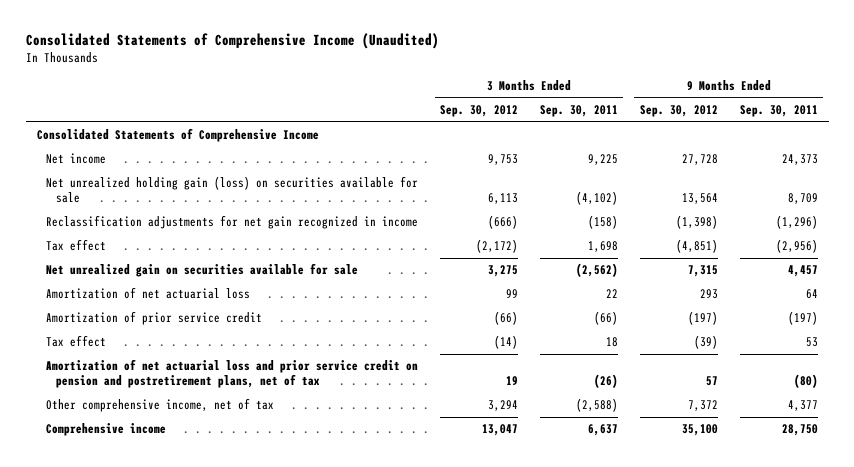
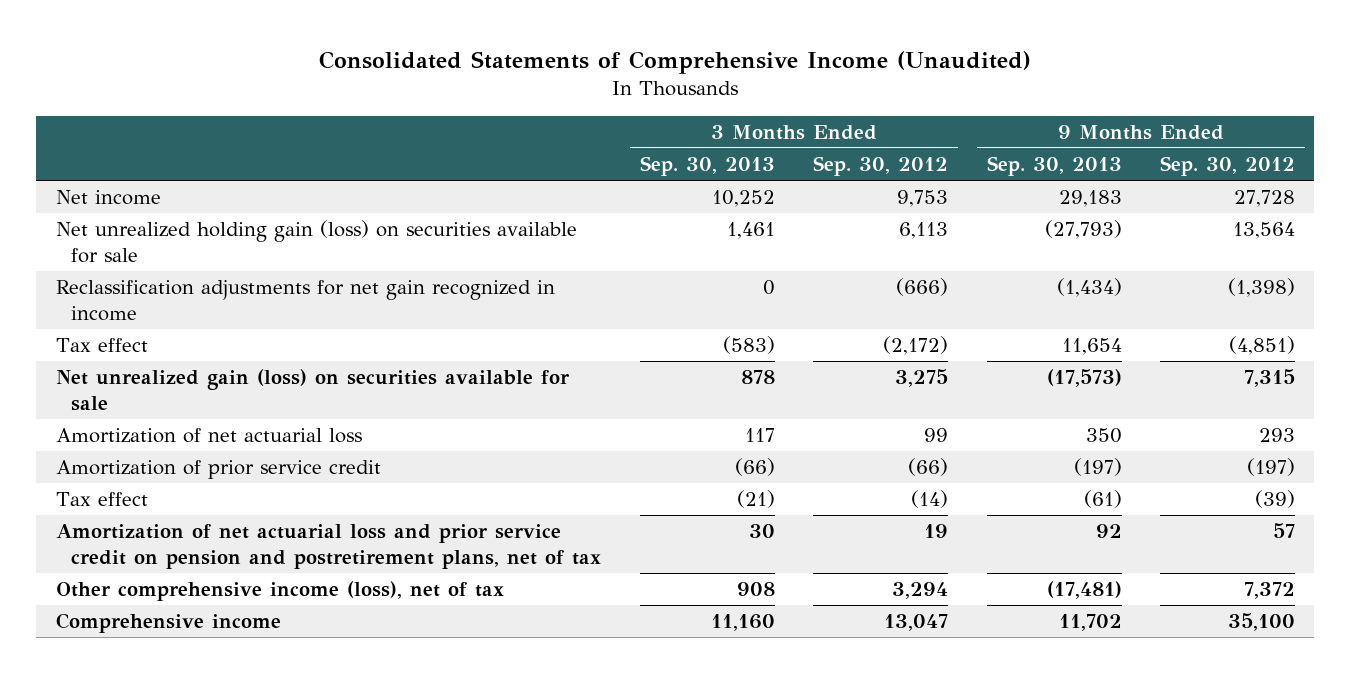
[540,105,619,118] Sep. 30, 2011 -> none
[739,105,818,118] Sep. 30, 2011 -> none
none -> [639,156,775,177] Sep. 30, 2013
none -> [986,156,1122,177] Sep. 30, 2013
[36,128,319,143] Consolidated Statements of Comprehensive Income -> none
[46,263,359,278] Net unrealized gain on securities available for sale -> [55,369,570,411] Net unrealized gain (loss) on securities available for sale
[46,398,275,413] Other comprehensive income, net of tax -> [55,581,504,602] Other comprehensive income (loss), net of tax

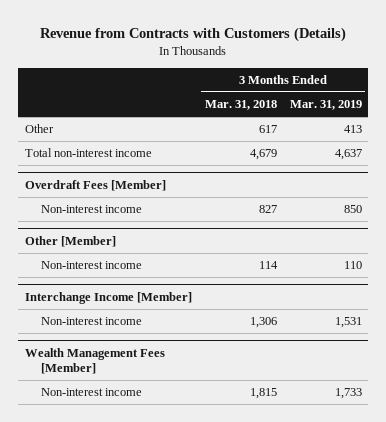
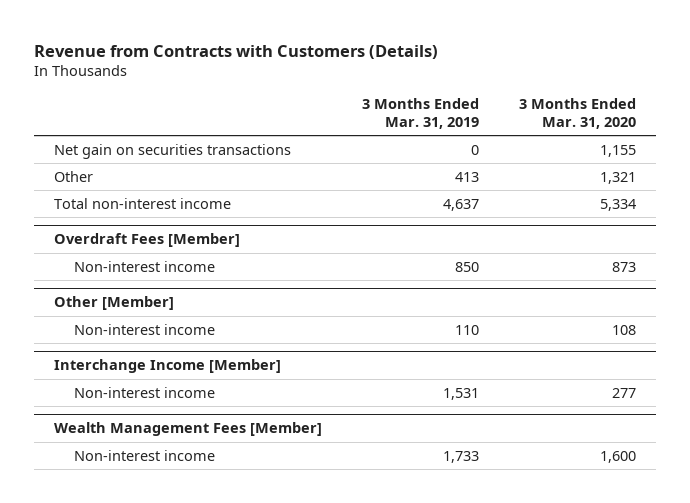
[204,100,277,111] Mar. 31, 2018 -> none
none -> [518,98,636,129] 3 Months Ended Mar. 31, 2020
none -> [54,143,292,159] Net gain on securities transactions

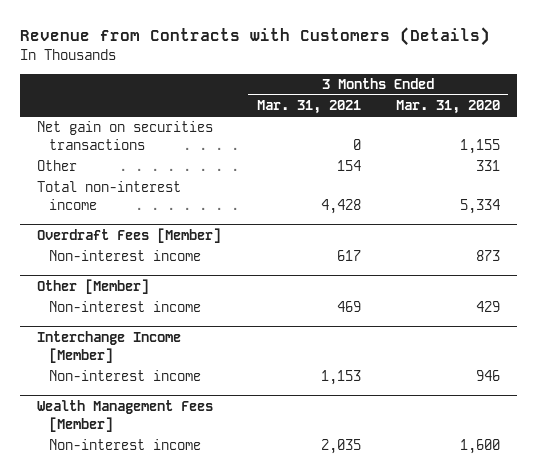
[361,98,479,129] 3 Months Ended Mar. 31, 2019 -> none
none -> [256,100,361,115] Mar. 31, 2021
[599,171,636,184] 1,321 -> [475,160,500,172] 331
[611,324,636,335] 108 -> [475,301,500,313] 429
[611,387,636,398] 277 -> [475,370,500,382] 946

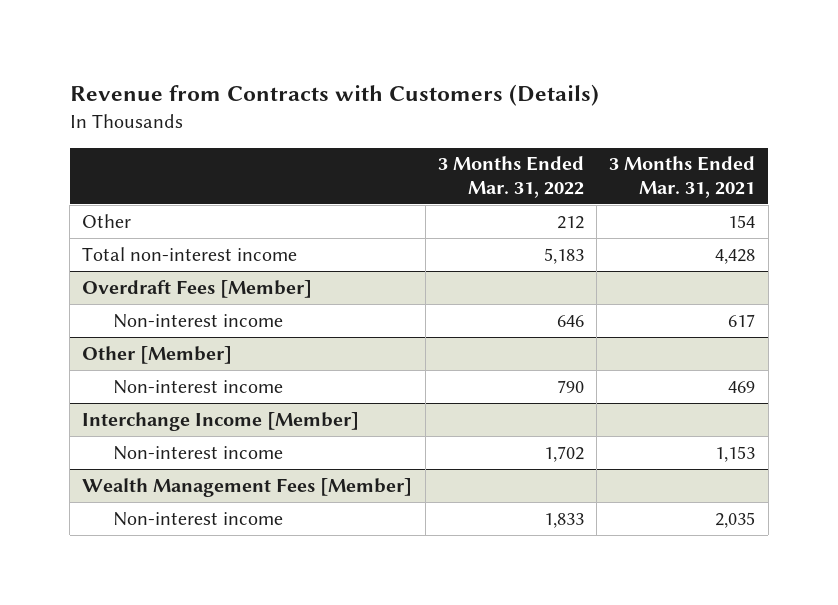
[395,100,500,115] Mar. 31, 2020 -> none
none -> [437,156,584,198] 3 Months Ended Mar. 31, 2022
[37,121,214,150] Net gain on securities transactions -> none

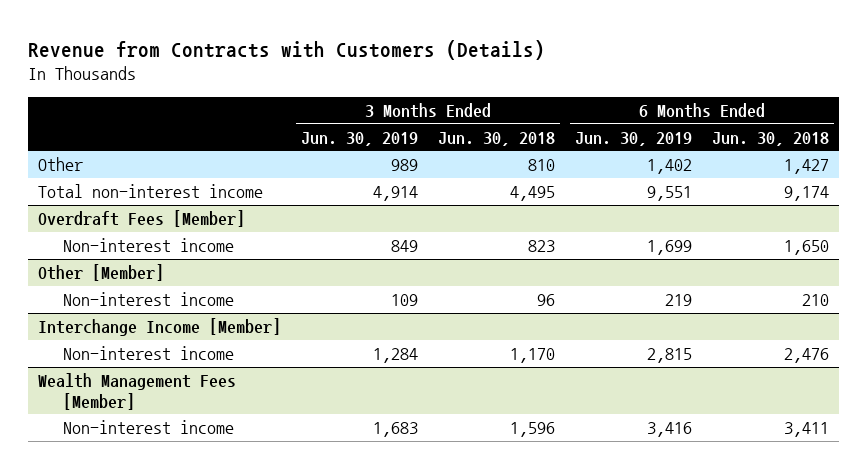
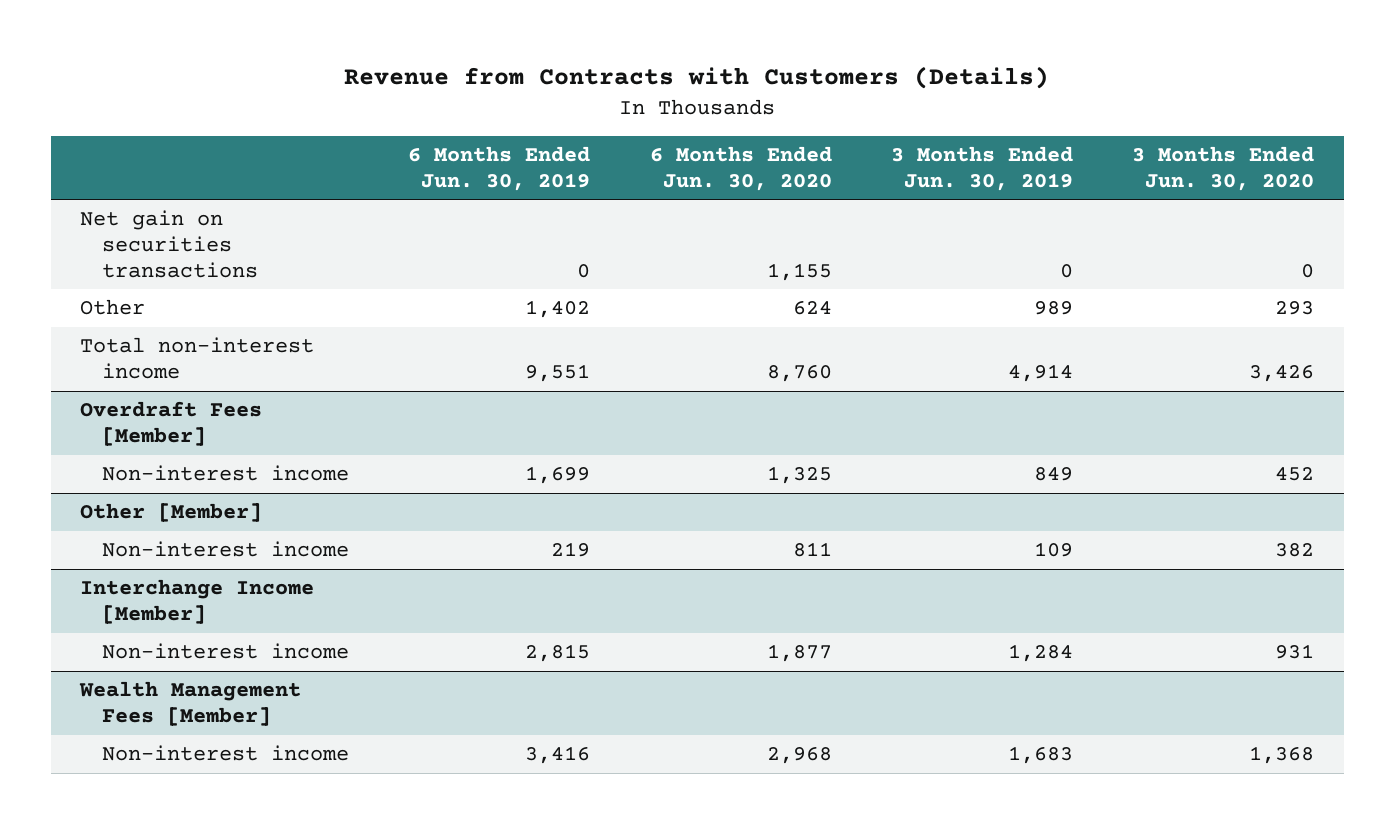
[438,131,556,146] Jun. 30, 2018 -> none
[712,131,830,146] Jun. 30, 2018 -> none
none -> [649,145,832,191] 6 Months Ended Jun. 30, 2020
none -> [1132,145,1315,191] 3 Months Ended Jun. 30, 2020
none -> [80,210,258,278] Net gain on securities transactions

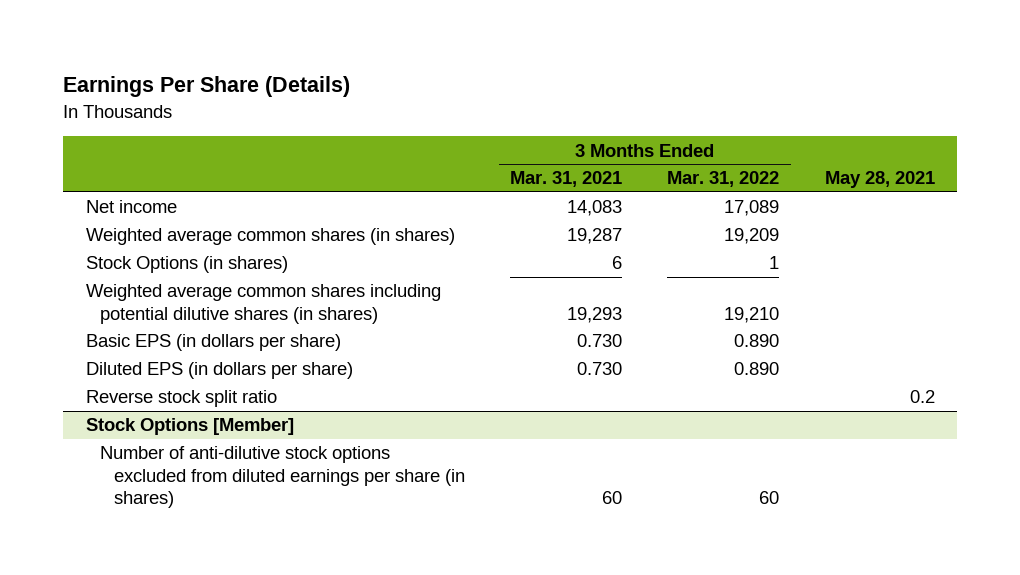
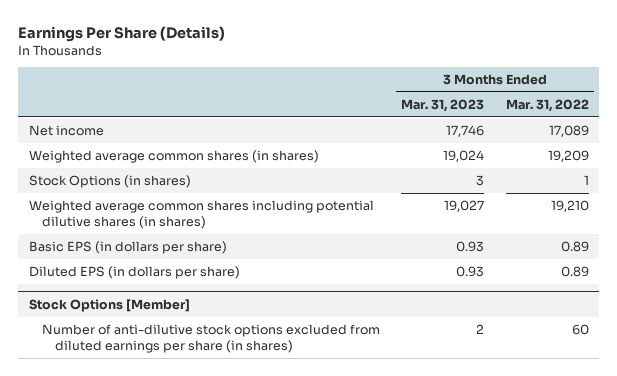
[510,171,623,188] Mar. 31, 2021 -> none
[824,171,935,189] May 28, 2021 -> none
none -> [401,98,485,112] Mar. 31, 2023
[85,390,277,408] Reverse stock split ratio -> none
[734,334,780,348] 0.890 -> [560,240,589,252] 0.89
[734,362,780,376] 0.890 -> [560,265,589,277] 0.89

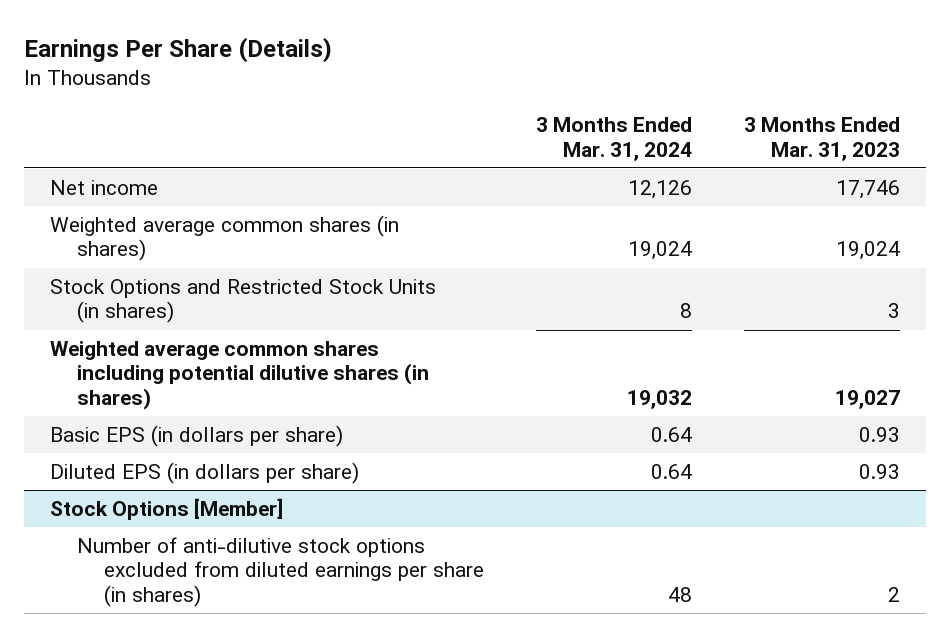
[505,98,589,112] Mar. 31, 2022 -> none
none -> [536,117,693,161] 3 Months Ended Mar. 31, 2024
[28,174,191,188] Stock Options (in shares) -> [50,279,437,324] Stock Options and Restricted Stock Units (in shares)

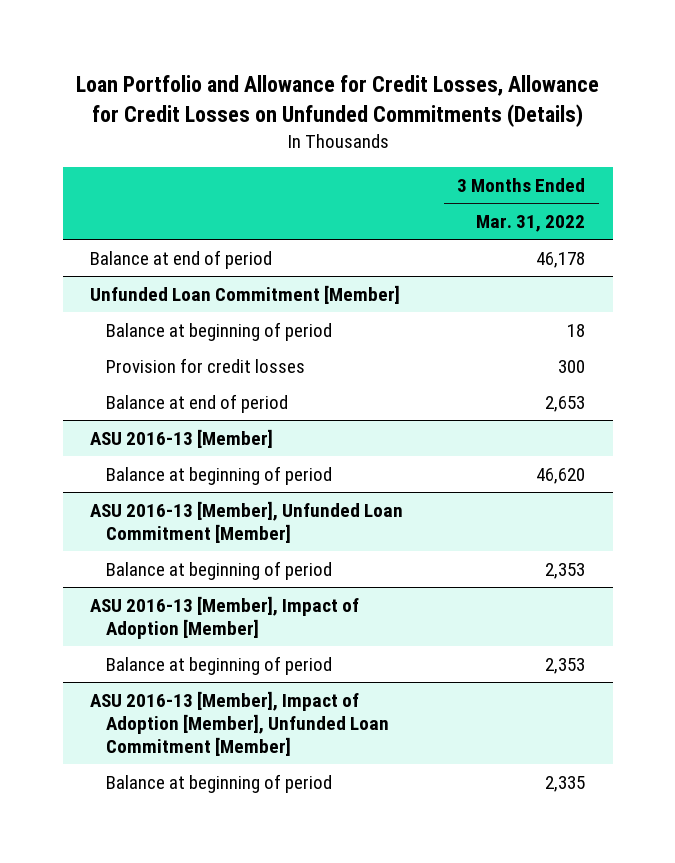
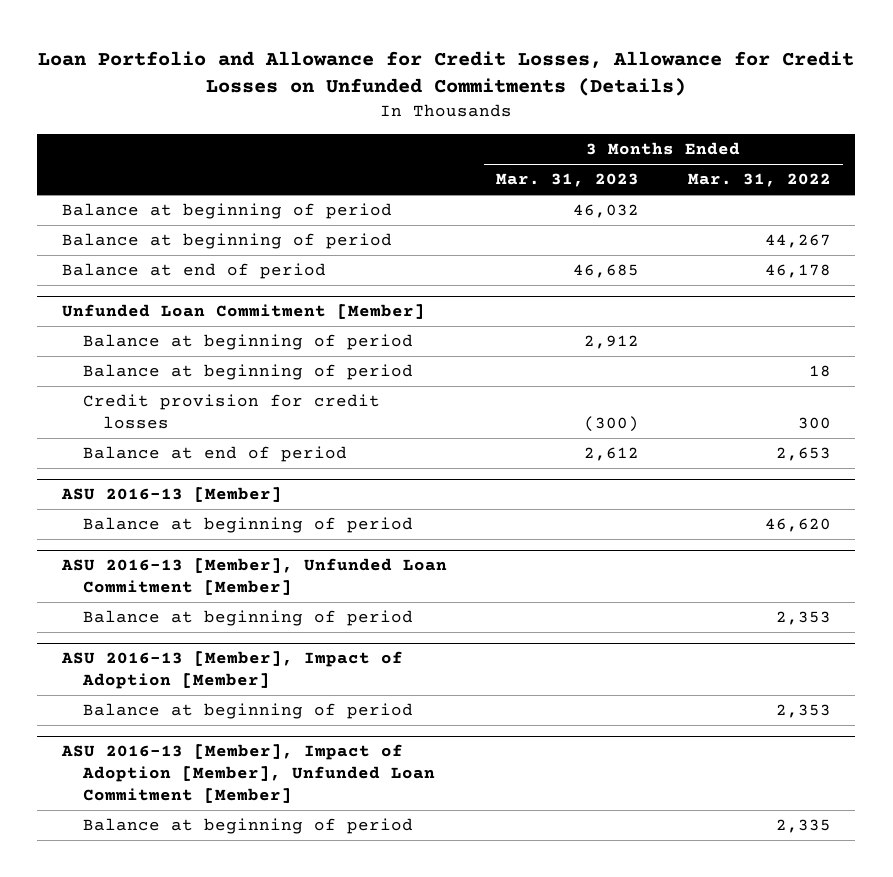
none -> [495,173,639,188] Mar. 31, 2023
none -> [61,203,392,220] Balance at beginning of period
none -> [61,233,392,250] Balance at beginning of period
none -> [82,334,413,351] Balance at beginning of period
[106,357,306,373] Provision for credit losses -> [82,394,380,430] Credit provision for credit losses

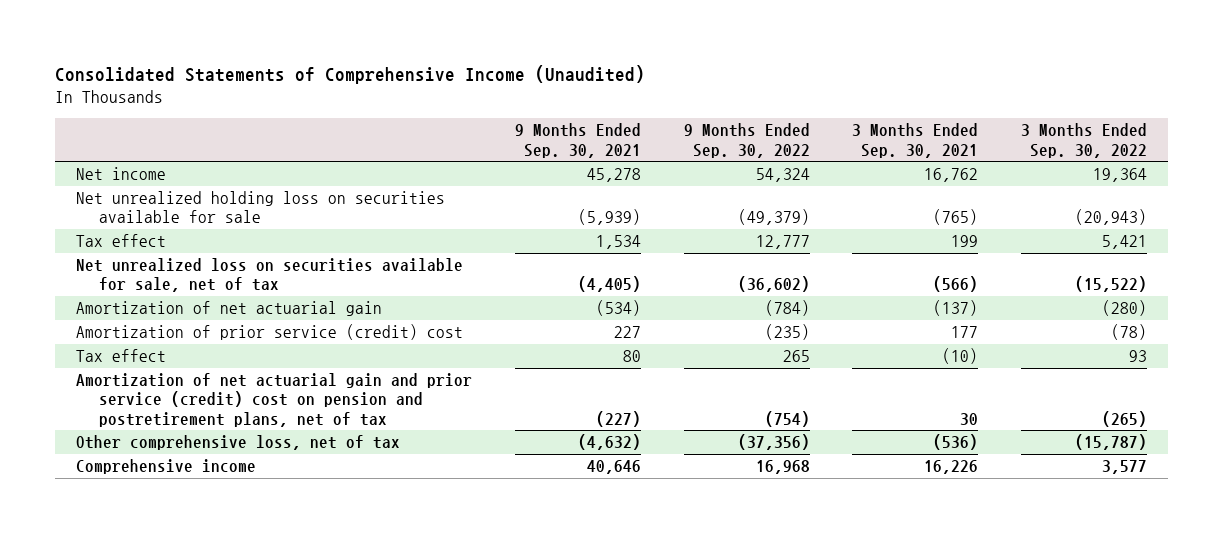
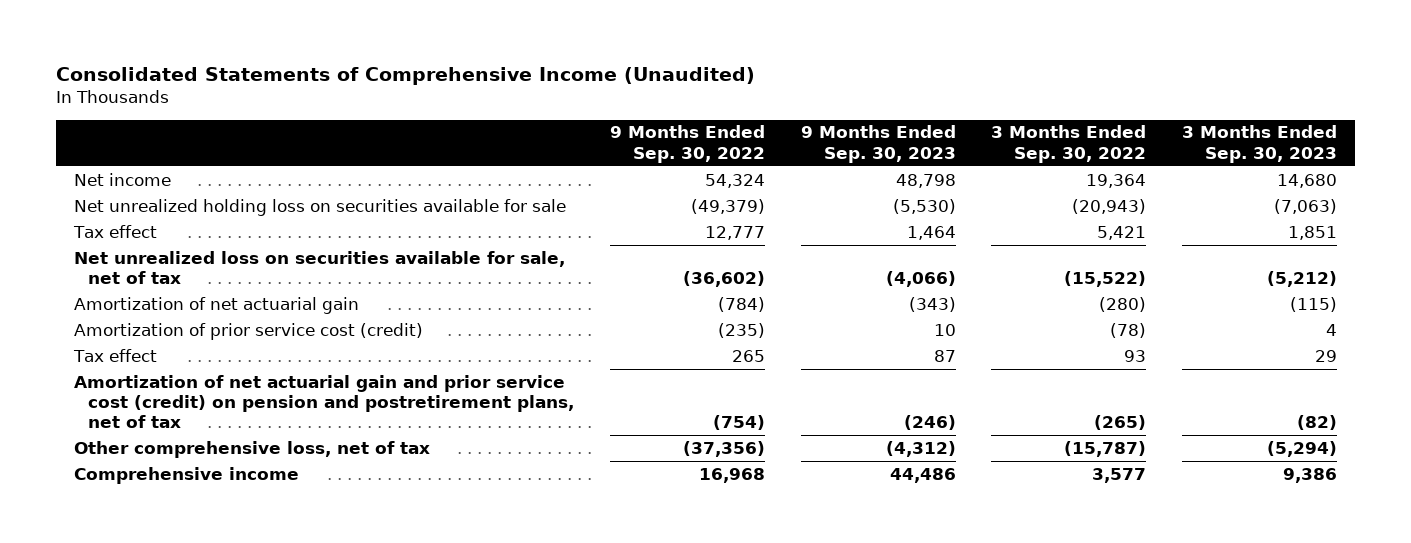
[514,123,641,158] 9 Months Ended Sep. 30, 2021 -> none
[852,123,979,158] 3 Months Ended Sep. 30, 2021 -> none
none -> [800,125,956,163] 9 Months Ended Sep. 30, 2023
none -> [1181,125,1337,163] 3 Months Ended Sep. 30, 2023
[76,324,464,341] Amortization of prior service (credit) cost -> [73,322,423,340] Amortization of prior service cost (credit)
[76,373,473,427] Amortization of net actuarial gain and prior service (credit) cost on pension and postretirement plans, net of tax -> [73,374,575,429] Amortization of net actuarial gain and prior service cost (credit) on pension and postretirement plans, net of tax

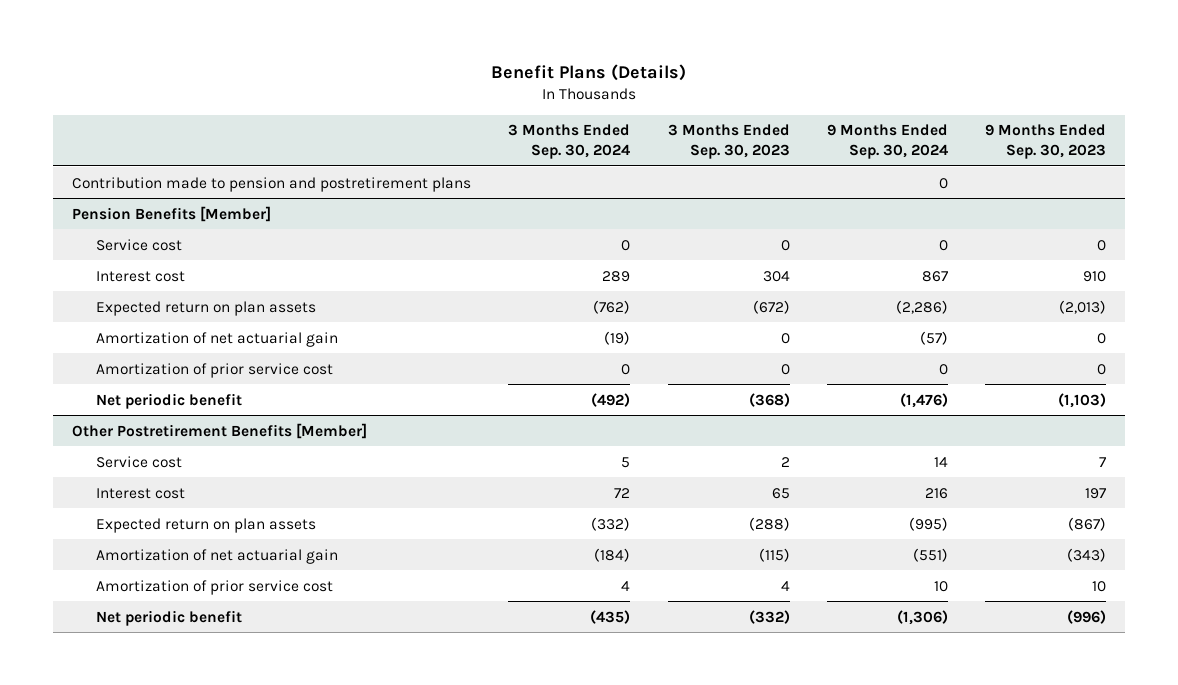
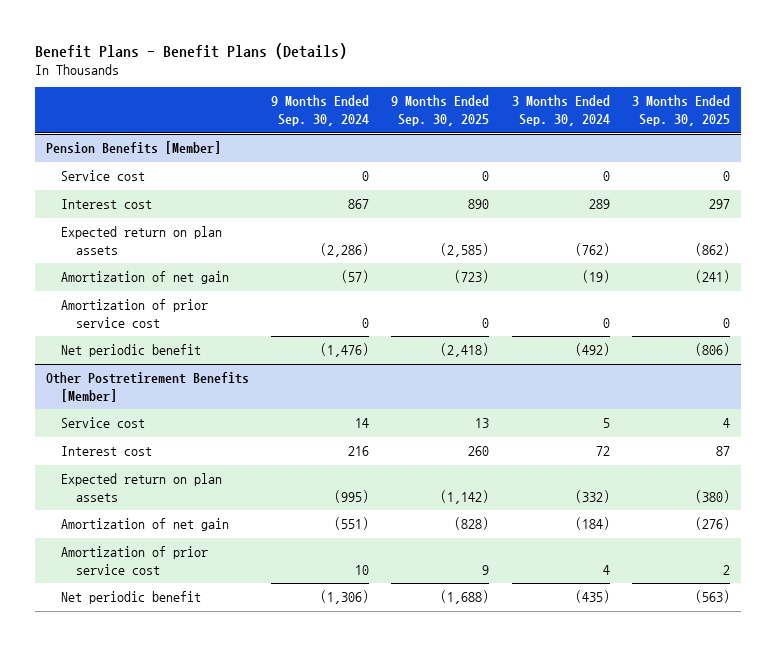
[491,63,687,81] Benefit Plans (Details) -> [34,42,347,59] Benefit Plans - Benefit Plans (Details)
[667,124,790,160] 3 Months Ended Sep. 30, 2023 -> none
[985,124,1107,160] 9 Months Ended Sep. 30, 2023 -> none
none -> [391,95,490,126] 9 Months Ended Sep. 30, 2025
none -> [631,95,730,126] 3 Months Ended Sep. 30, 2025
[71,176,471,192] Contribution made to pension and postretirement plans -> none
[96,331,339,347] Amortization of net actuarial gain -> [60,271,229,285] Amortization of net gain
[96,548,339,564] Amortization of net actuarial gain -> [60,518,229,532] Amortization of net gain

